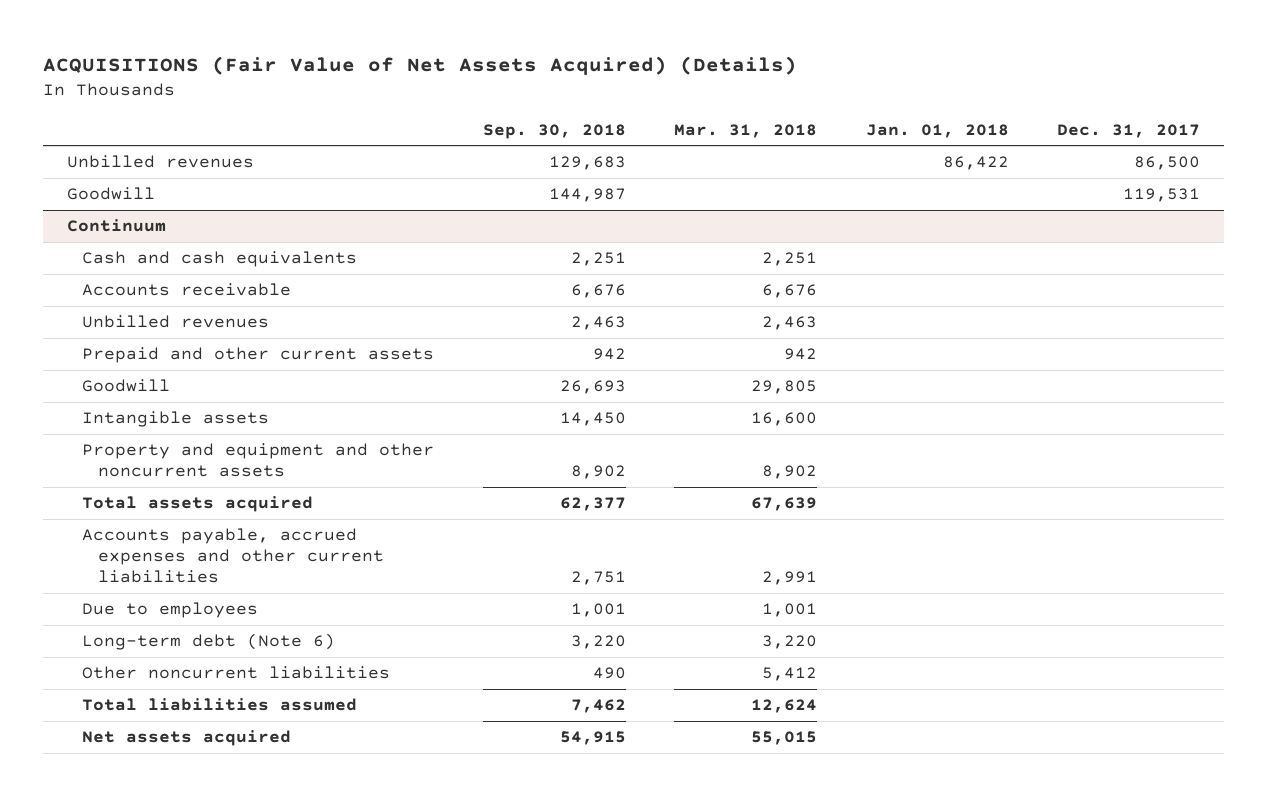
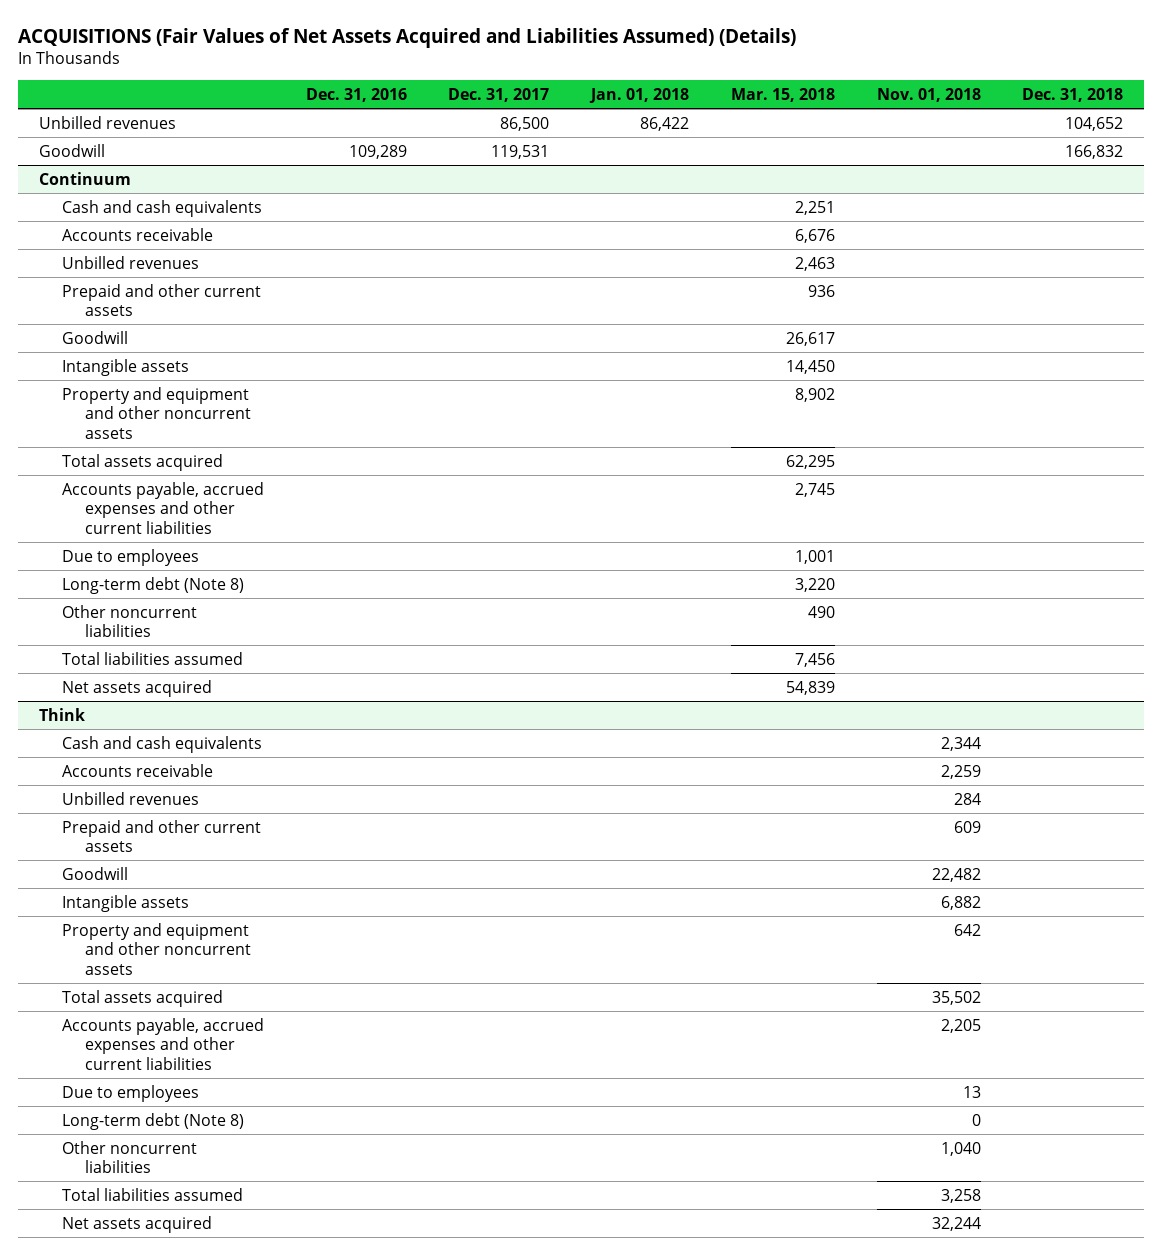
[42,55,797,75] ACQUISITIONS (Fair Value of Net Assets Acquired) (Details) -> [18,27,797,48] ACQUISITIONS (Fair Values of Net Assets Acquired and Liabilities Assumed) (Details)
[482,123,626,139] Sep. 30, 2018 -> none
[674,123,818,138] Mar. 31, 2018 -> none
none -> [305,87,407,102] Dec. 31, 2016
none -> [730,87,835,102] Mar. 15, 2018
none -> [876,87,981,102] Nov. 01, 2018
none -> [1022,87,1124,102] Dec. 31, 2018
[82,633,336,651] Long-term debt (Note 6) -> [61,576,244,594] Long-term debt (Note 8)
none -> [39,707,86,721] Think
none -> [61,735,262,753] Cash and cash equivalents
none -> [61,763,213,777] Accounts receivable
none -> [61,791,199,805] Unbilled revenues
none -> [61,819,261,853] Prepaid and other current assets
none -> [61,866,128,880] Goodwill
none -> [61,894,189,912] Intangible assets
none -> [61,922,251,975] Property and equipment and other noncurrent assets
none -> [61,989,223,1007] Total assets acquired
none -> [61,1017,264,1070] Accounts payable, accrued expenses and other current liabilities
none -> [61,1084,199,1102] Due to employees
none -> [61,1112,244,1130] Long-term debt (Note 8)
none -> [61,1140,197,1174] Other noncurrent liabilities
none -> [61,1187,243,1201] Total liabilities assumed
none -> [61,1215,212,1233] Net assets acquired

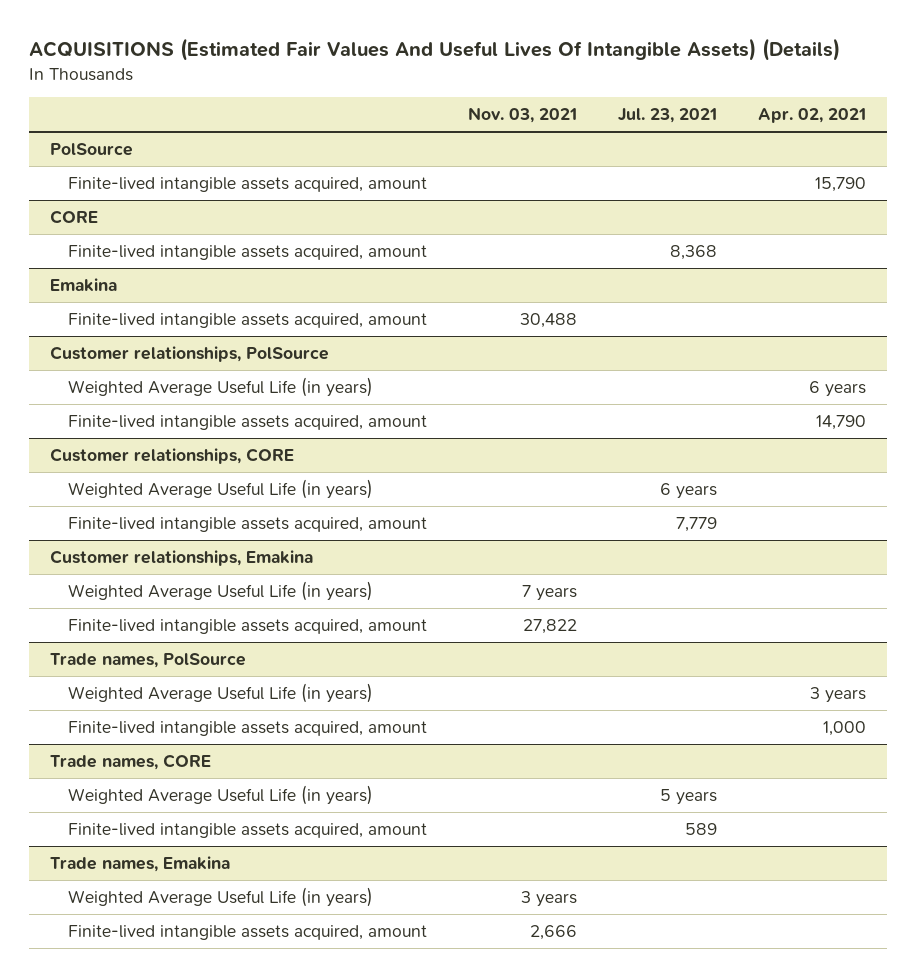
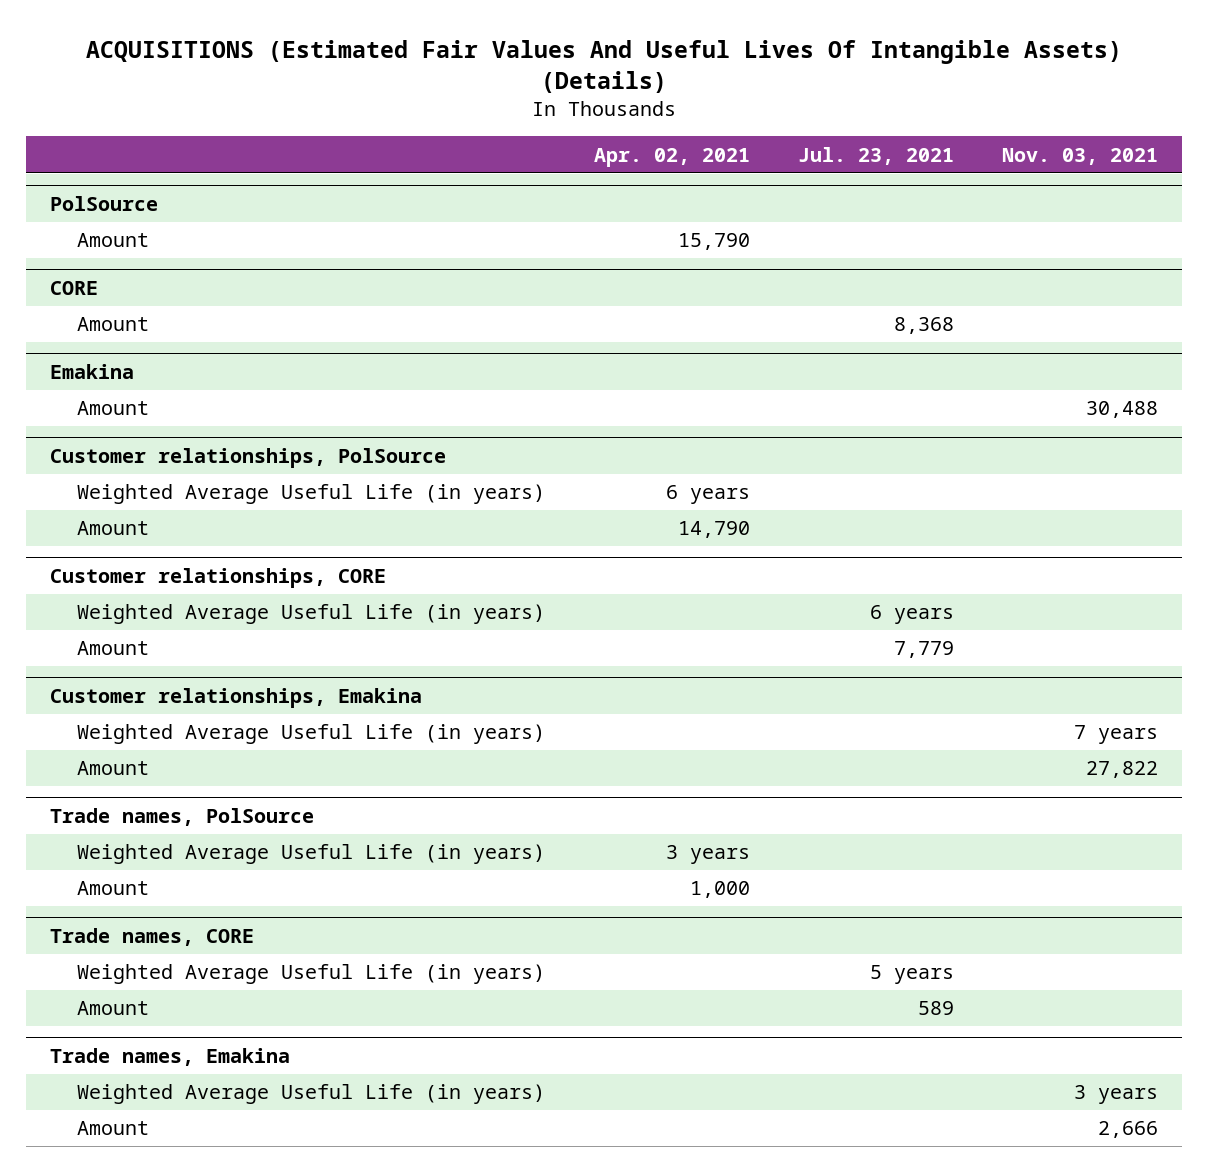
[67,176,427,192] Finite-lived intangible assets acquired, amount -> [77,233,150,248] Amount
[67,244,427,260] Finite-lived intangible assets acquired, amount -> [77,317,150,332] Amount
[67,312,427,328] Finite-lived intangible assets acquired, amount -> [77,401,150,416] Amount
[67,414,427,430] Finite-lived intangible assets acquired, amount -> [77,521,150,536] Amount
[67,516,427,532] Finite-lived intangible assets acquired, amount -> [77,641,150,656] Amount
[67,618,427,634] Finite-lived intangible assets acquired, amount -> [77,761,150,776] Amount
[67,720,427,736] Finite-lived intangible assets acquired, amount -> [77,881,150,896] Amount
[67,822,427,838] Finite-lived intangible assets acquired, amount -> [77,1001,150,1016] Amount
[67,924,427,940] Finite-lived intangible assets acquired, amount -> [77,1121,150,1136] Amount

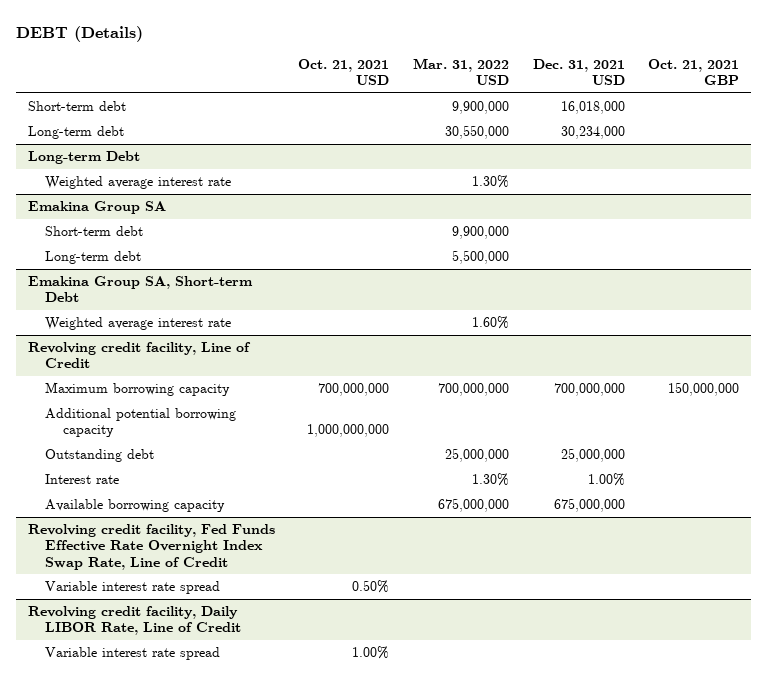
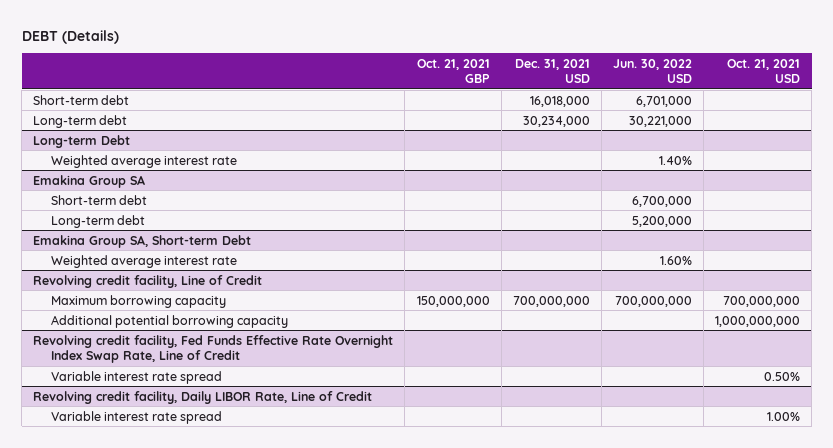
[413,57,510,86] Mar. 31, 2022 USD -> none
none -> [612,58,692,83] Jun. 30, 2022 USD
[45,449,155,463] Outstanding debt -> none
[45,474,120,485] Interest rate -> none
[45,499,226,513] Available borrowing capacity -> none

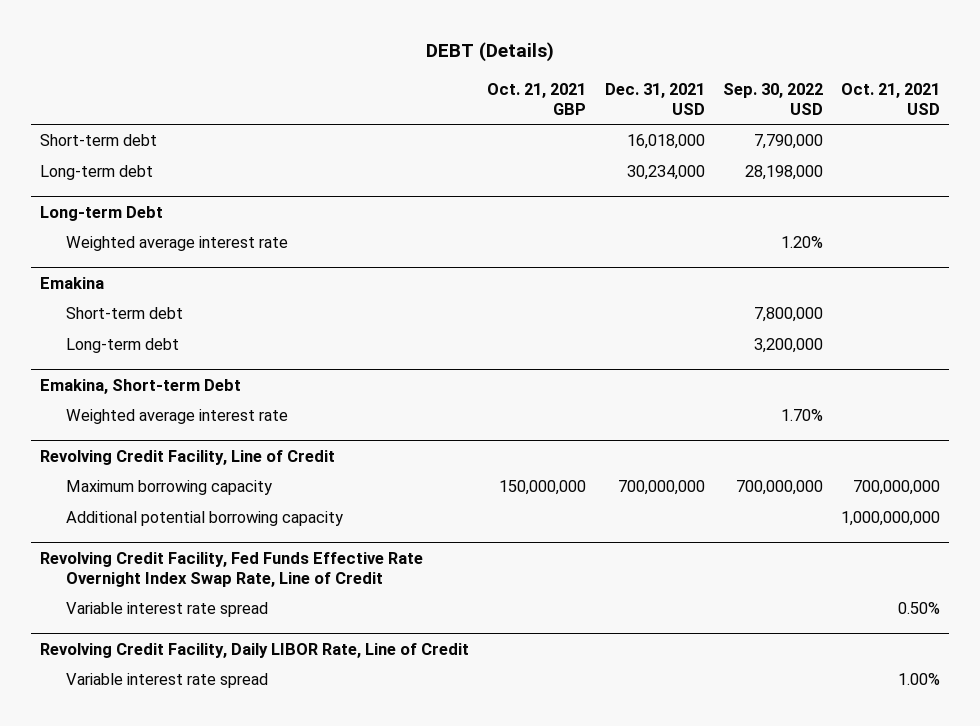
[612,58,692,83] Jun. 30, 2022 USD -> none
none -> [722,83,823,115] Sep. 30, 2022 USD
[33,174,146,188] Emakina Group SA -> [40,277,105,290] Emakina
[33,234,252,248] Emakina Group SA, Short-term Debt -> [40,379,242,395] Emakina, Short-term Debt
[33,274,263,288] Revolving credit facility, Line of Credit -> [40,450,336,466] Revolving Credit Facility, Line of Credit
[33,334,394,363] Revolving credit facility, Fed Funds Effective Rate Overnight Index Swap Rate, Line of Credit -> [40,552,424,587] Revolving Credit Facility, Fed Funds Effective Rate Overnight Index Swap Rate, Line of Credit
[33,390,373,404] Revolving credit facility, Daily LIBOR Rate, Line of Credit -> [40,643,470,659] Revolving Credit Facility, Daily LIBOR Rate, Line of Credit

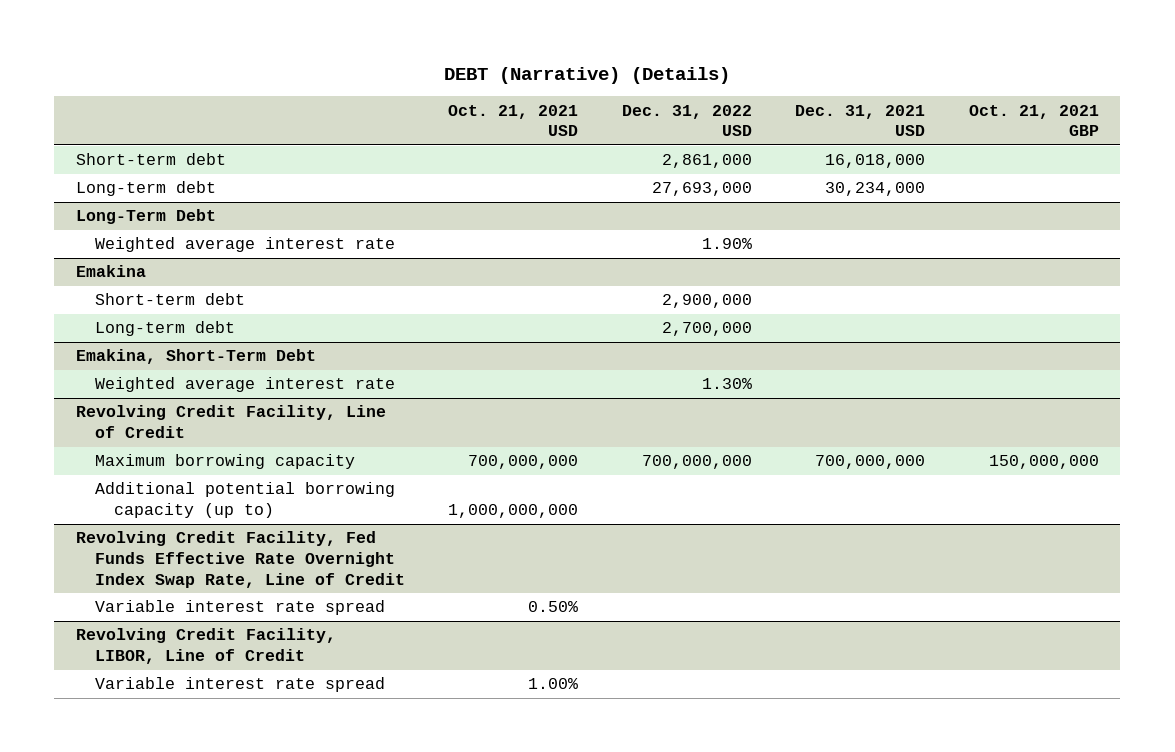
[426,42,555,63] DEBT (Details) -> [444,66,731,84] DEBT (Narrative) (Details)
[722,83,823,115] Sep. 30, 2022 USD -> none
none -> [621,104,752,137] Dec. 31, 2022 USD
[40,206,164,222] Long-term Debt -> [76,209,217,225] Long-Term Debt
[40,379,242,395] Emakina, Short-term Debt -> [76,349,317,365] Emakina, Short-Term Debt
[66,511,344,527] Additional potential borrowing capacity -> [94,482,395,519] Additional potential borrowing capacity (up to)
[40,643,470,659] Revolving Credit Facility, Daily LIBOR Rate, Line of Credit -> [76,628,337,665] Revolving Credit Facility, LIBOR, Line of Credit

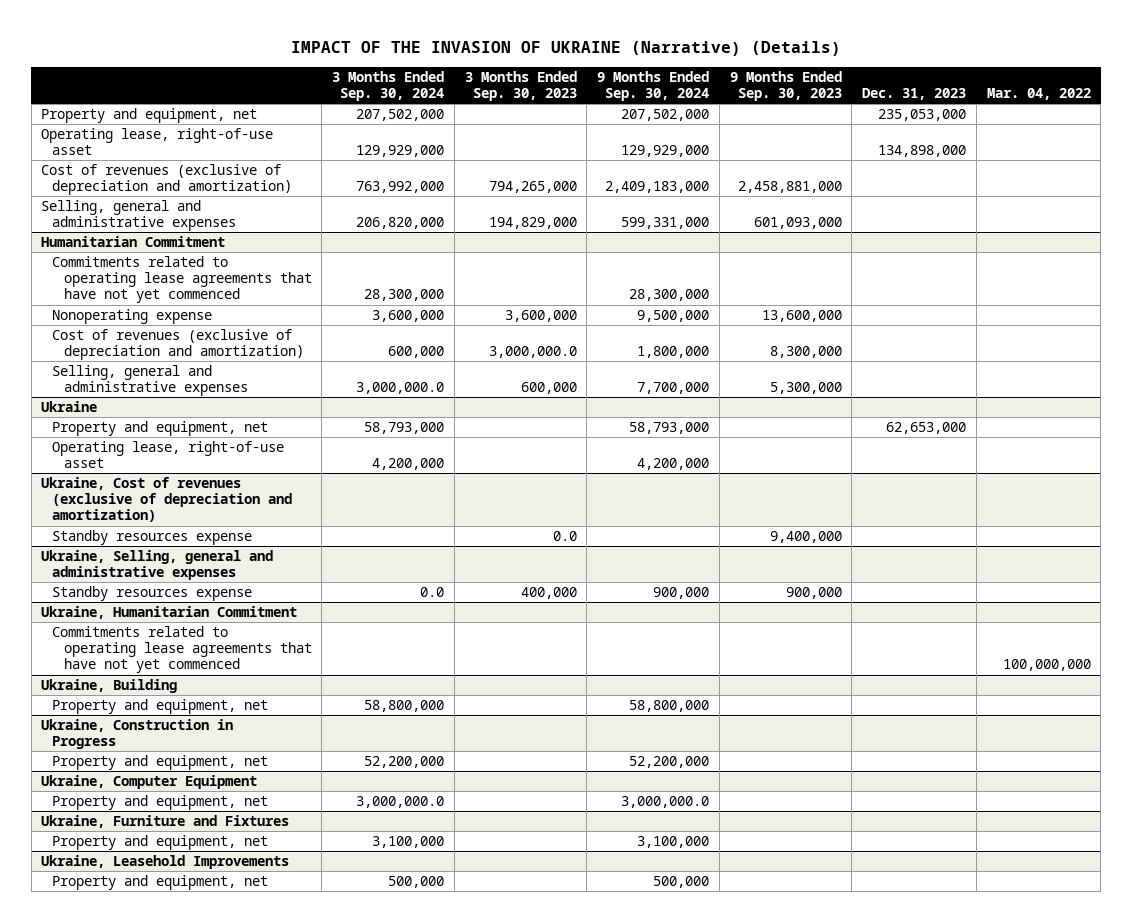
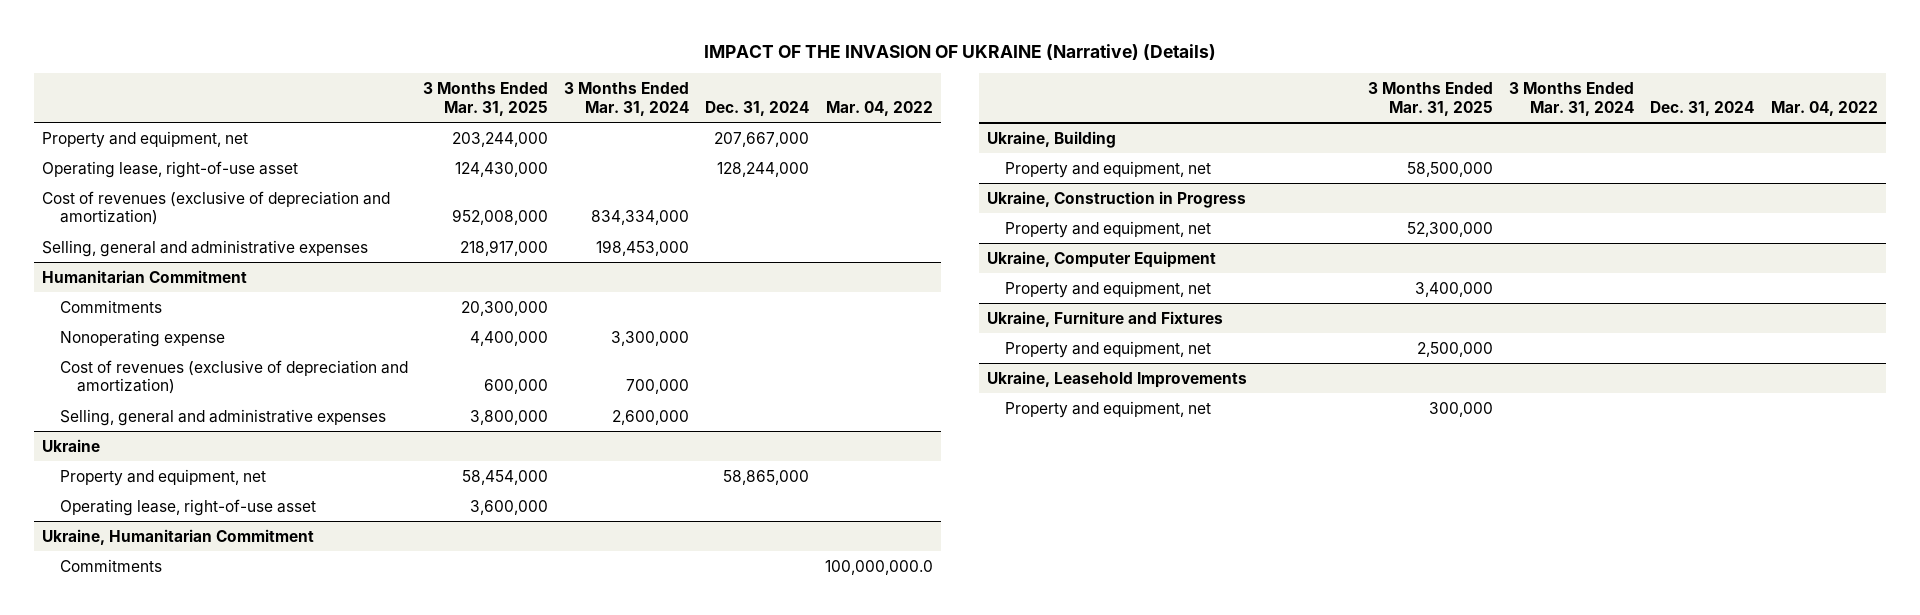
[332,71,445,102] 3 Months Ended Sep. 30, 2024 -> none
[464,71,577,102] 3 Months Ended Sep. 30, 2023 -> none
[597,71,710,102] 9 Months Ended Sep. 30, 2024 -> none
[729,71,842,102] 9 Months Ended Sep. 30, 2023 -> none
[862,88,967,101] Dec. 31, 2023 -> none
none -> [423,81,549,116] 3 Months Ended Mar. 31, 2025
none -> [564,81,690,116] 3 Months Ended Mar. 31, 2024
none -> [705,100,810,116] Dec. 31, 2024
[52,256,312,304] Commitments related to operating lease agreements that have not yet commenced -> [59,299,162,313] Commitments
[41,477,293,523] Ukraine, Cost of revenues (exclusive of depreciation and amortization) -> none
[52,530,253,546] Standby resources expense -> none
[41,550,274,581] Ukraine, Selling, general and administrative expenses -> none
[52,586,253,602] Standby resources expense -> none
[52,626,312,674] Commitments related to operating lease agreements that have not yet commenced -> none
none -> [59,558,162,572] Commitments

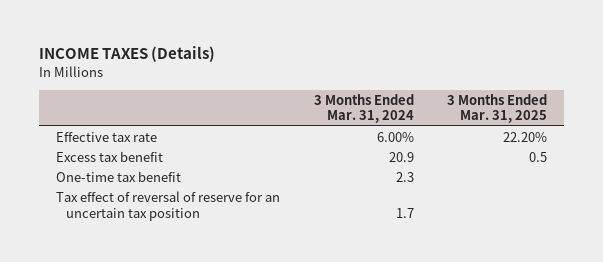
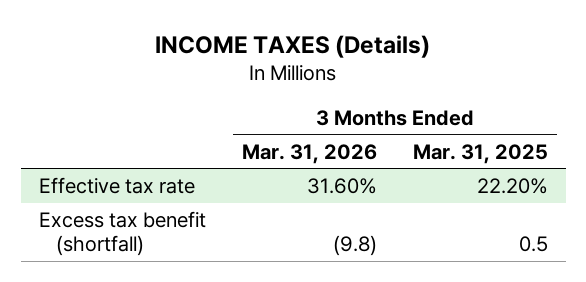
[313,93,414,124] 3 Months Ended Mar. 31, 2024 -> none
none -> [241,143,377,164] Mar. 31, 2026
[55,170,181,182] One-time tax benefit -> none
[55,190,280,221] Tax effect of reversal of reserve for an uncertain tax position -> none
[55,150,163,162] Excess tax benefit -> [38,211,206,257] Excess tax benefit (shortfall)

